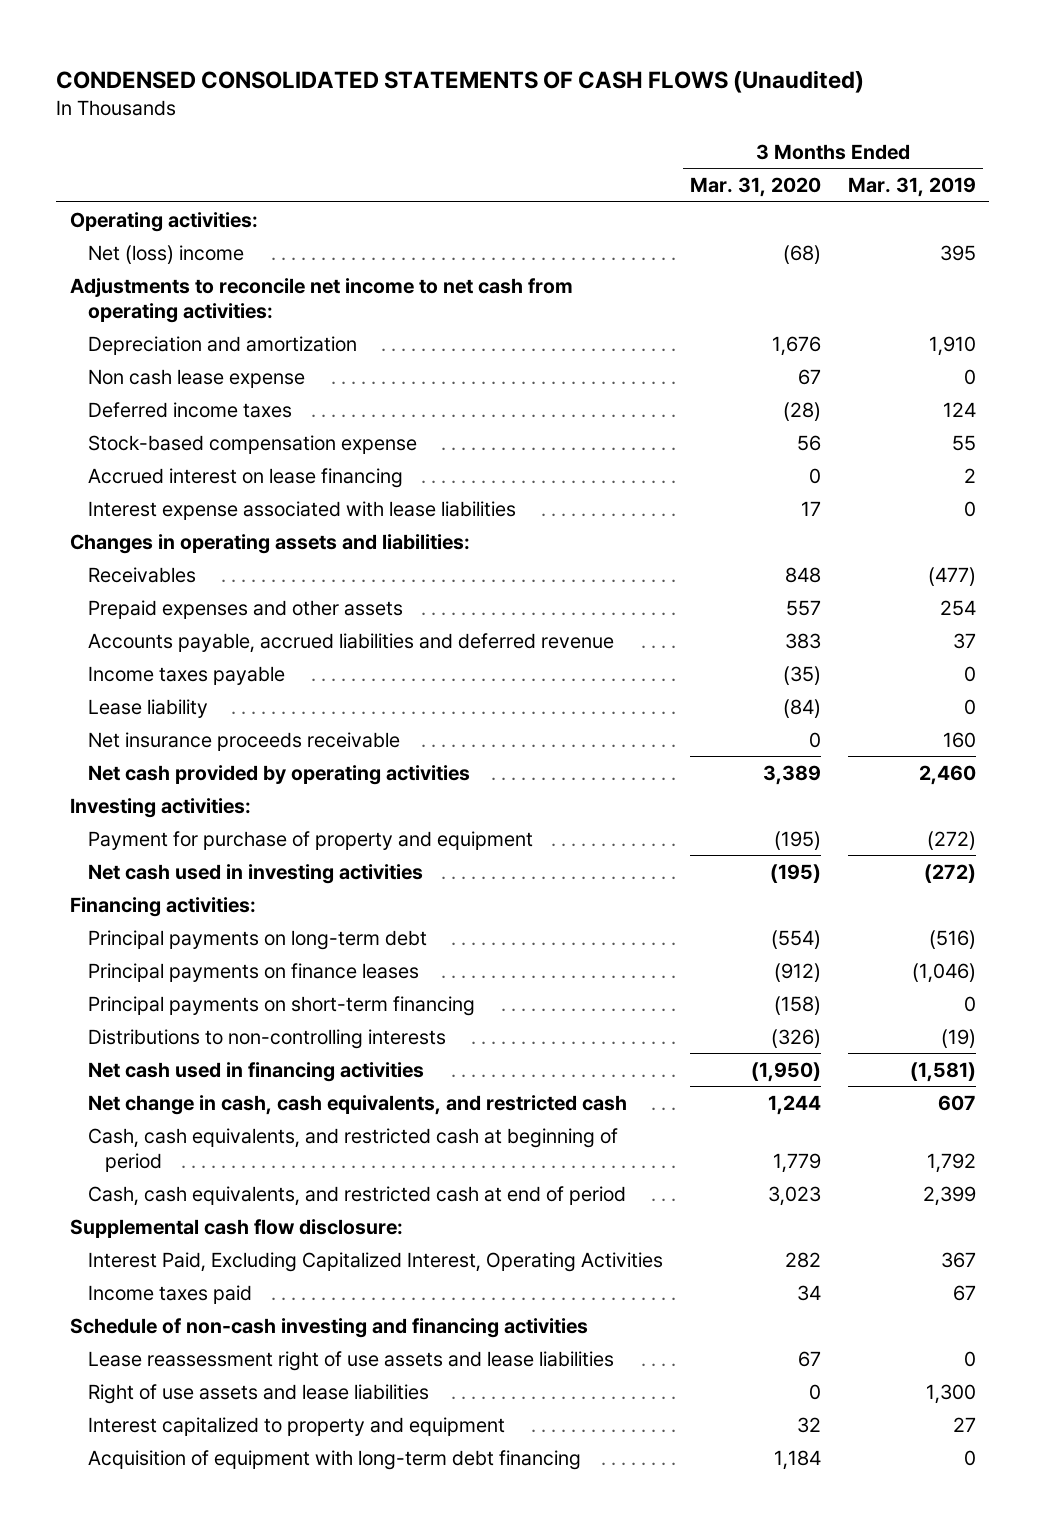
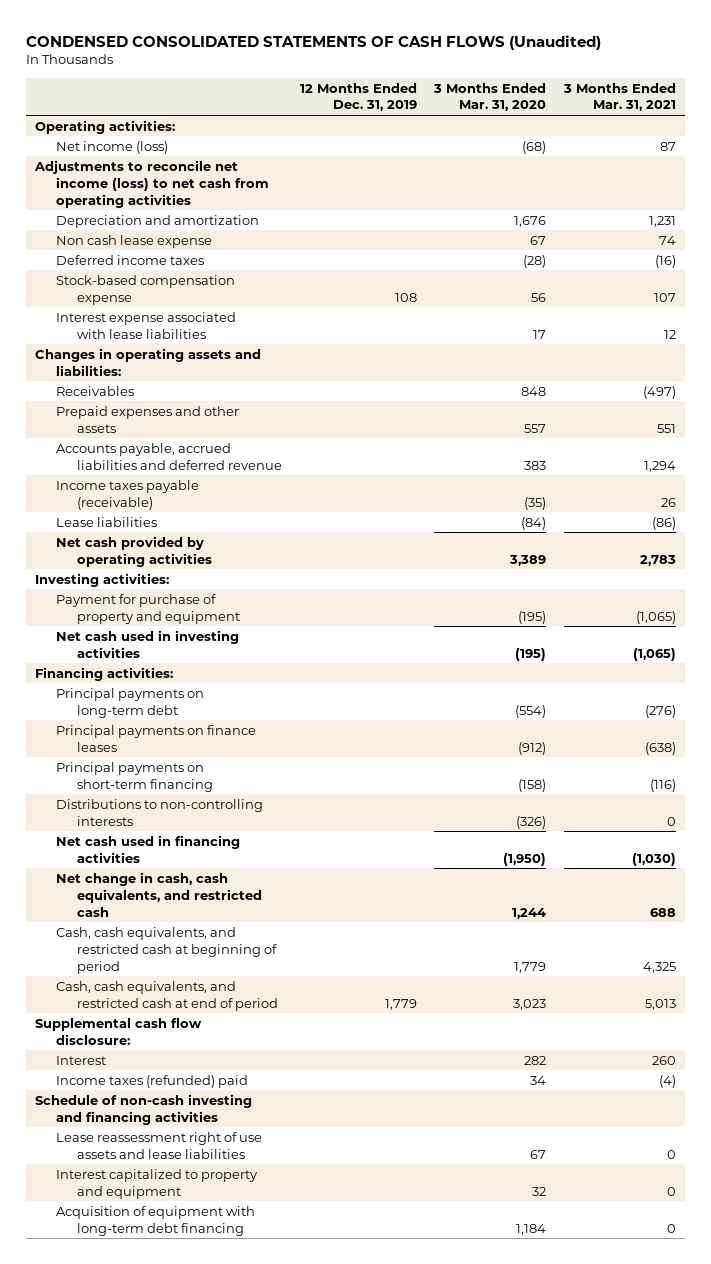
[847,177,976,198] Mar. 31, 2019 -> none
none -> [299,82,417,112] 12 Months Ended Dec. 31, 2019
none -> [562,82,676,112] 3 Months Ended Mar. 31, 2021
[87,244,244,264] Net (loss) income -> [55,140,168,154] Net income (loss)
[69,277,573,323] Adjustments to reconcile net income to net cash from operating activities: -> [33,159,269,208] Adjustments to reconcile net income (loss) to net cash from operating activities
[87,467,403,488] Accrued interest on lease financing -> none
[87,731,400,751] Net insurance proceeds receivable -> none
[87,665,285,685] Income taxes payable -> [55,479,199,510] Income taxes payable (receivable)
[87,698,208,718] Lease liability -> [55,516,157,527] Lease liabilities
[87,1251,663,1272] Interest Paid, Excluding Capitalized Interest, Operating Activities -> [55,1055,106,1065] Interest
[87,1284,252,1304] Income taxes paid -> [55,1074,248,1088] Income taxes (refunded) paid
[87,1383,429,1404] Right of use assets and lease liabilities -> none

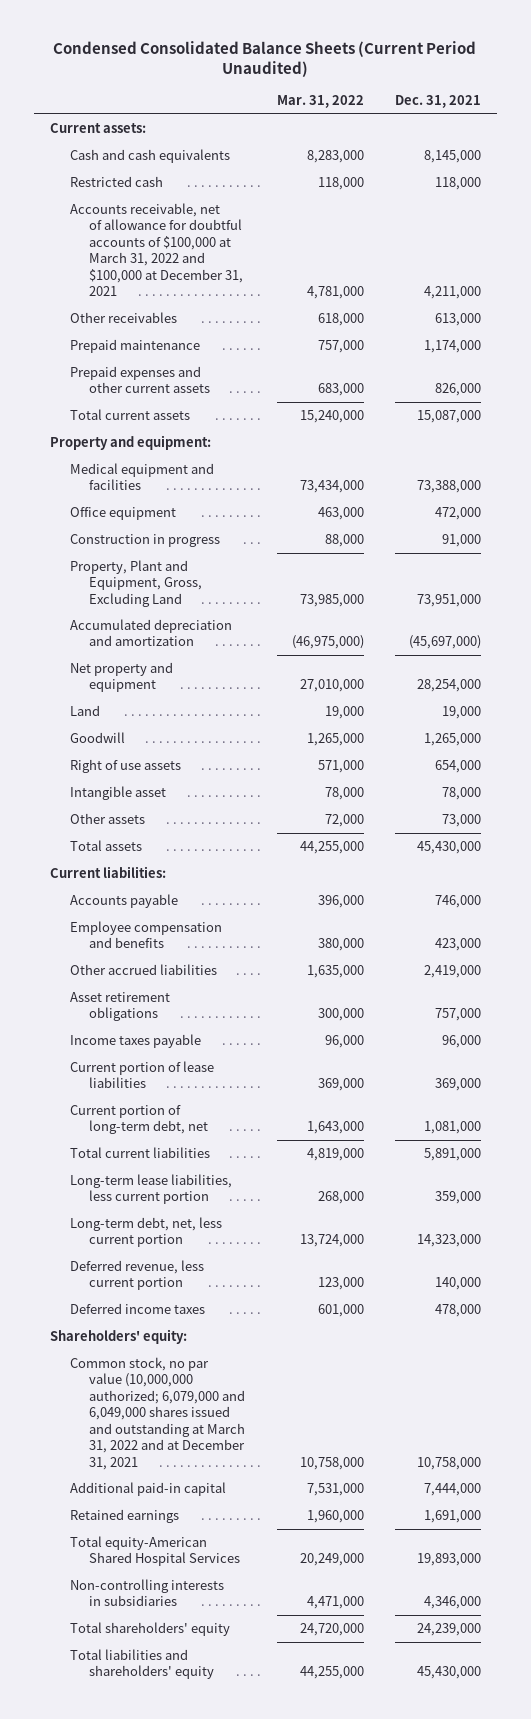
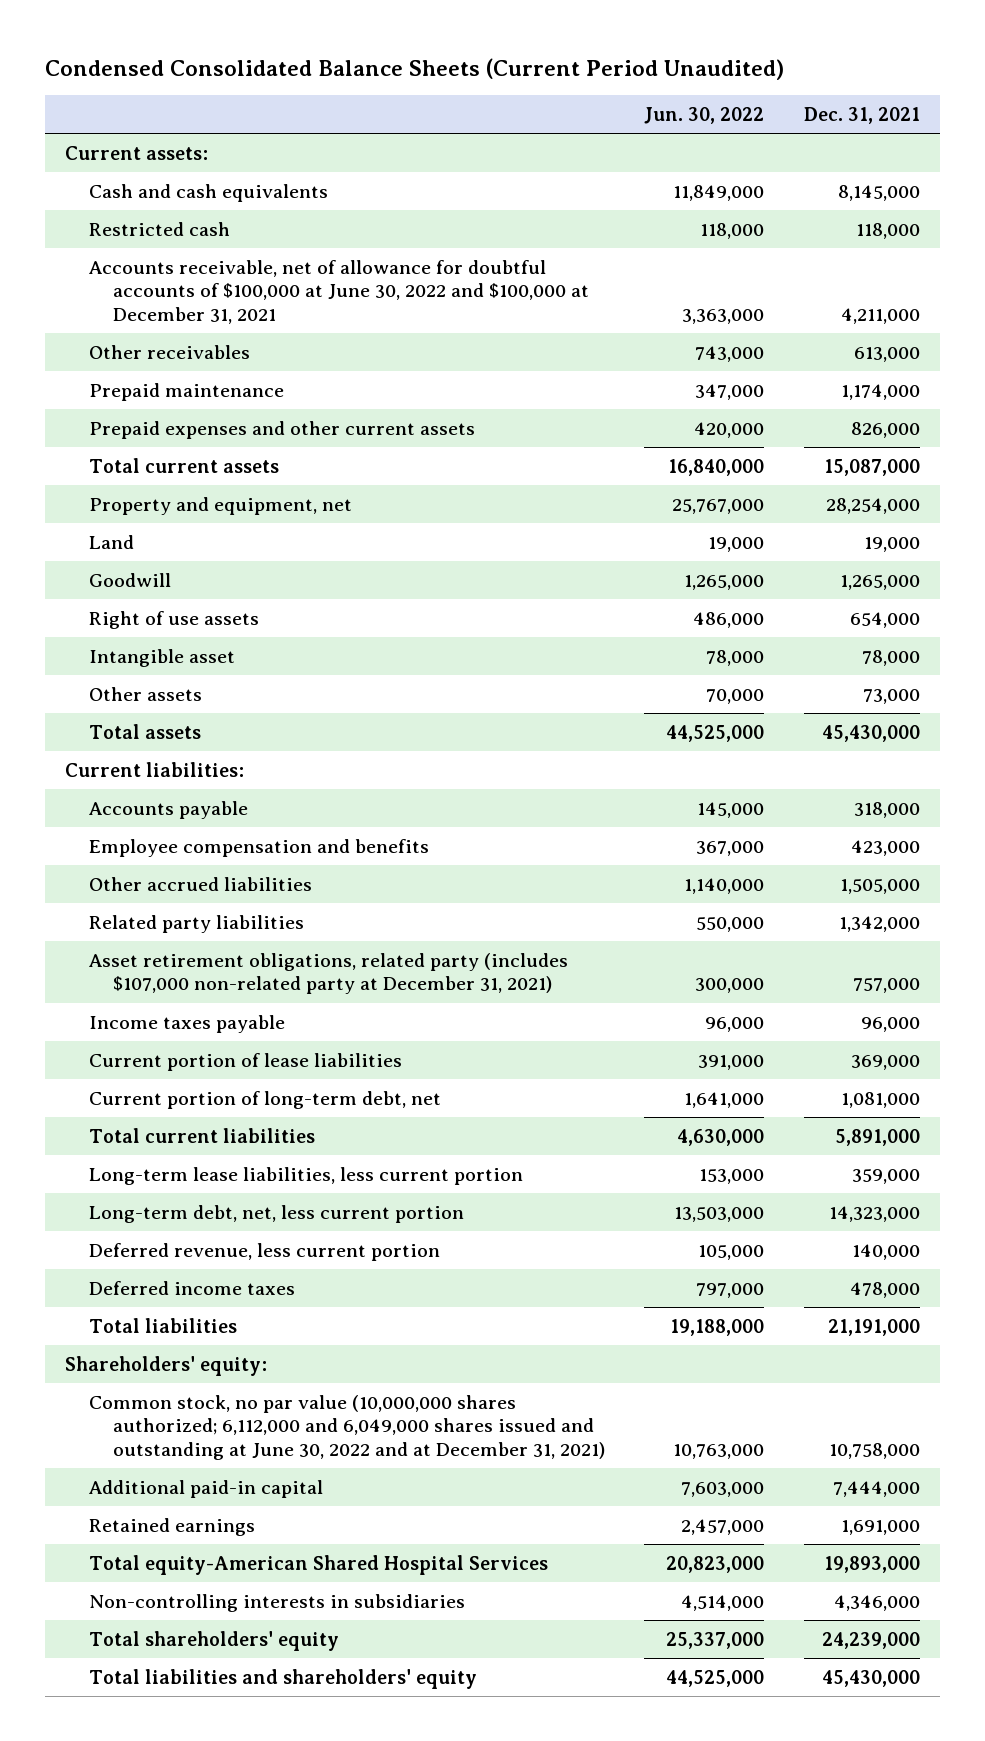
[276,95,364,109] Mar. 31, 2022 -> none
none -> [644,107,765,125] Jun. 30, 2022
[69,203,244,297] Accounts receivable, net of allowance for doubtful accounts of $100,000 at March 31, 2022 and $100,000 at December 31, 2021 -> [88,259,589,324] Accounts receivable, net of allowance for doubtful accounts of $100,000 at June 30, 2022 and $100,000 at December 31, 2021
[49,435,211,451] Property and equipment: -> none
[69,463,214,491] Medical equipment and facilities -> none
[69,507,176,521] Office equipment -> none
[69,534,220,548] Construction in progress -> none
[69,560,203,607] Property, Plant and Equipment, Gross, Excluding Land -> none
[69,619,232,647] Accumulated depreciation and amortization -> none
[69,662,173,693] Net property and equipment -> [88,496,352,515] Property and equipment, net
[435,895,482,909] 746,000 -> [853,801,920,818] 318,000
[424,965,482,979] 2,419,000 -> [839,878,920,894] 1,505,000
none -> [88,914,304,933] Related party liabilities
[69,992,170,1022] Asset retirement obligations -> [88,952,568,995] Asset retirement obligations, related party (includes $107,000 non-related party at December 31, 2021)
none -> [88,1317,237,1333] Total liabilities
[69,1357,246,1470] Common stock, no par value (10,000,000 authorized; 6,079,000 and 6,049,000 shares issued and outstanding at March 31, 2022 and at December 31, 2021 -> [88,1394,605,1460] Common stock, no par value (10,000,000 shares authorized; 6,112,000 and 6,049,000 shares issued and outstanding at June 30, 2022 and at December 31, 2021)

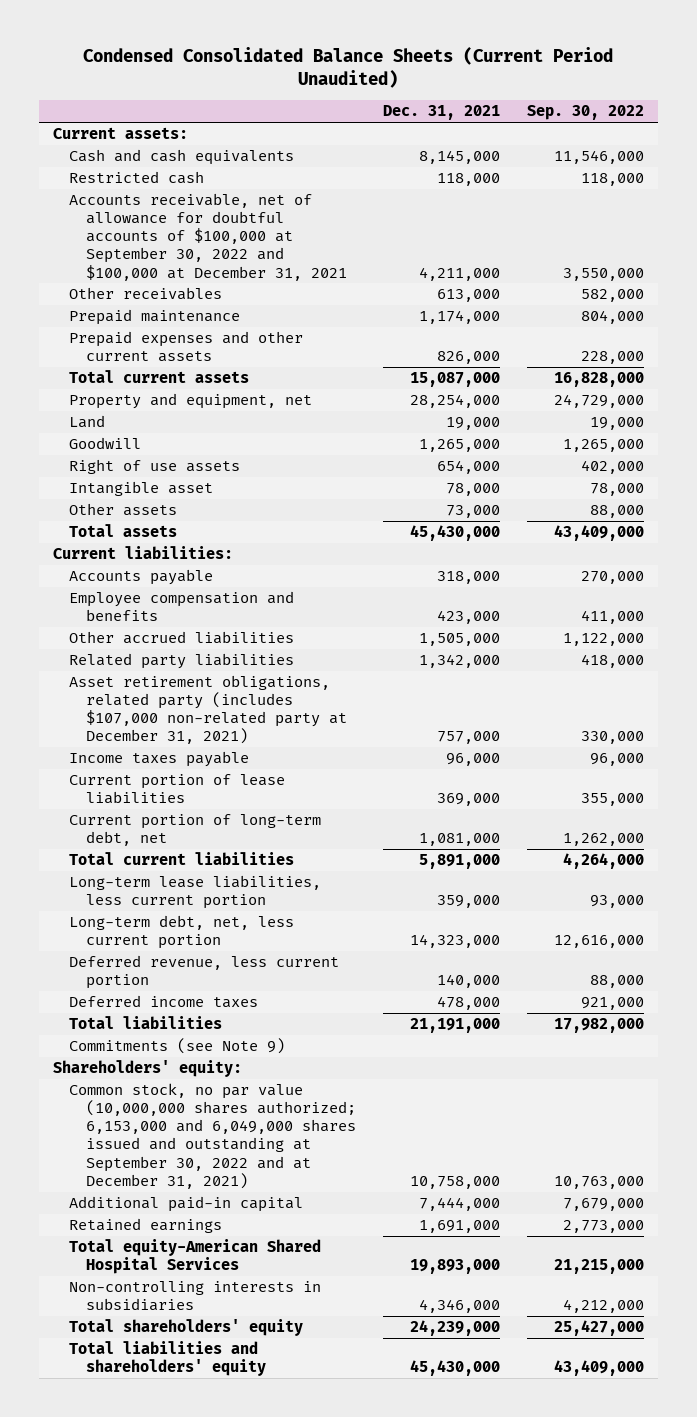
[644,107,765,125] Jun. 30, 2022 -> none
none -> [527,105,645,121] Sep. 30, 2022
[88,259,589,324] Accounts receivable, net of allowance for doubtful accounts of $100,000 at June 30, 2022 and $100,000 at December 31, 2021 -> [69,193,348,281] Accounts receivable, net of allowance for doubtful accounts of $100,000 at September 30, 2022 and $100,000 at December 31, 2021
none -> [69,1038,286,1055] Commitments (see Note 9)
[88,1394,605,1460] Common stock, no par value (10,000,000 shares authorized; 6,112,000 and 6,049,000 shares issued and outstanding at June 30, 2022 and at December 31, 2021) -> [69,1083,357,1189] Common stock, no par value (10,000,000 shares authorized; 6,153,000 and 6,049,000 shares issued and outstanding at September 30, 2022 and at December 31, 2021)

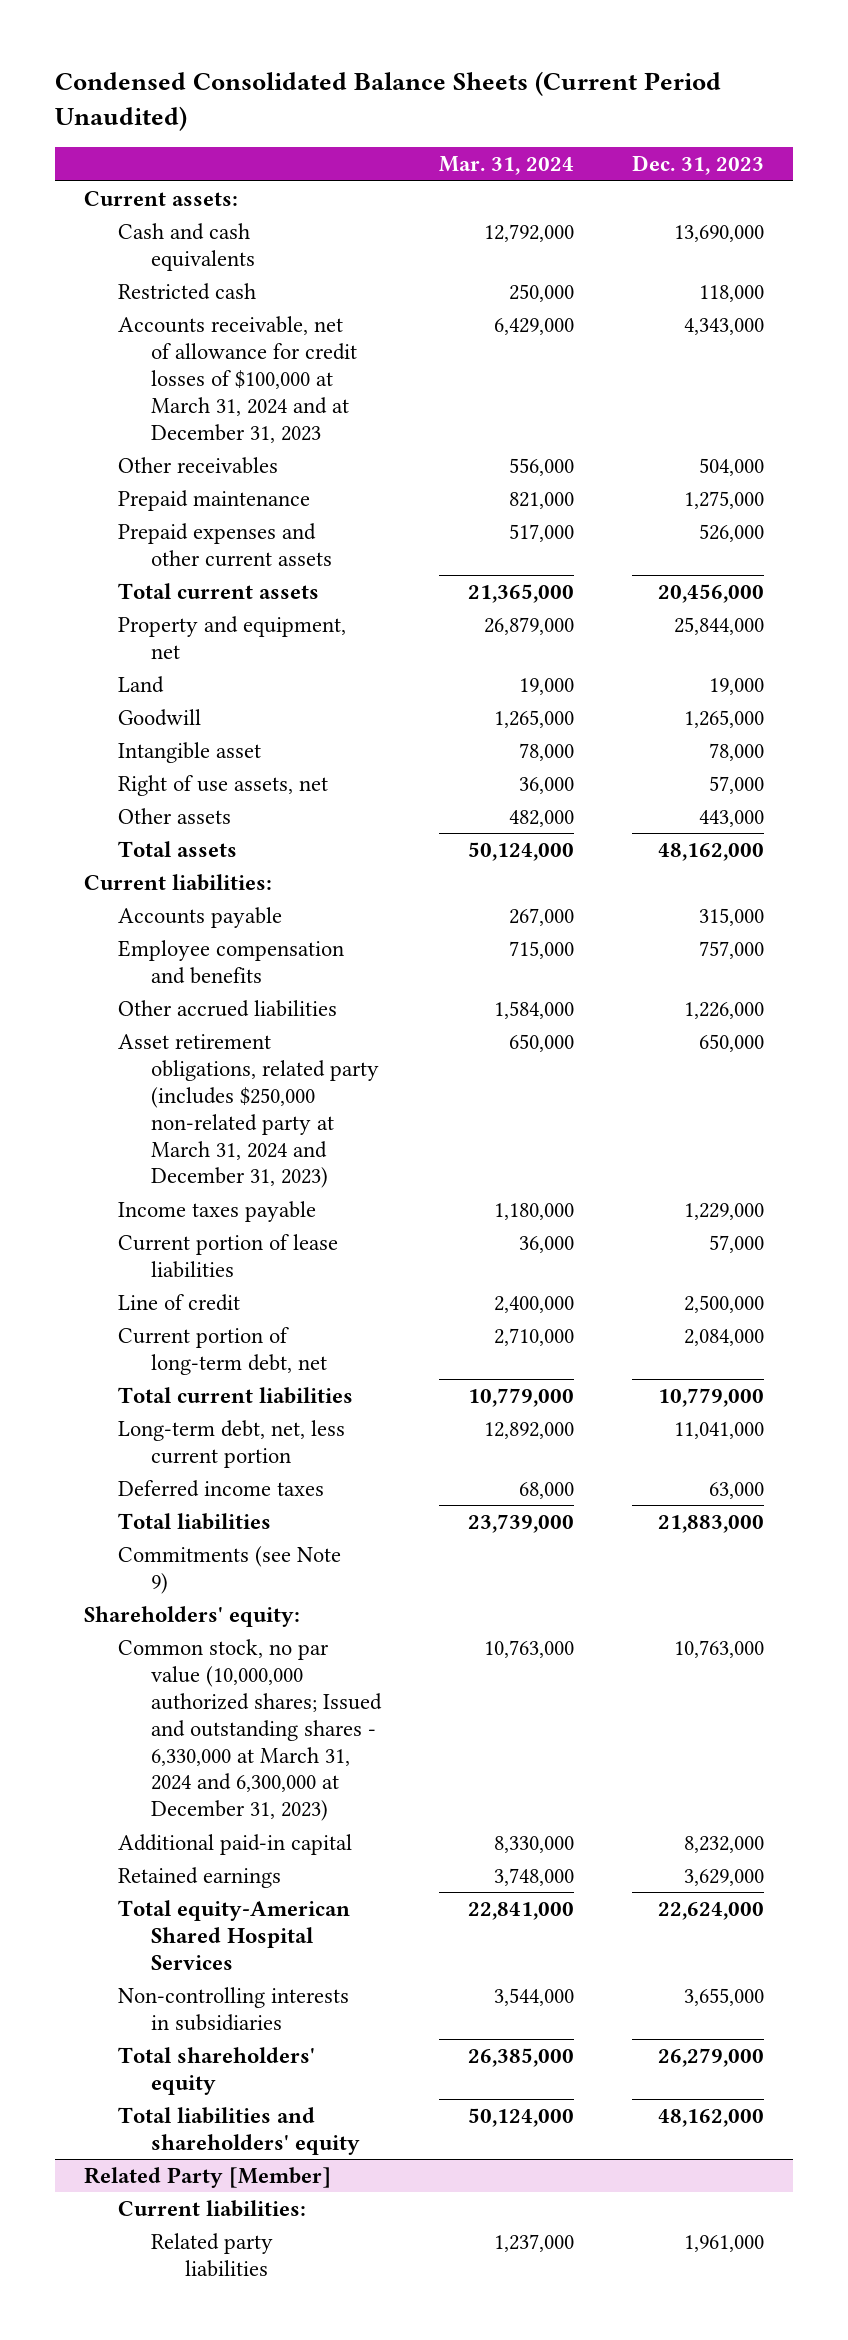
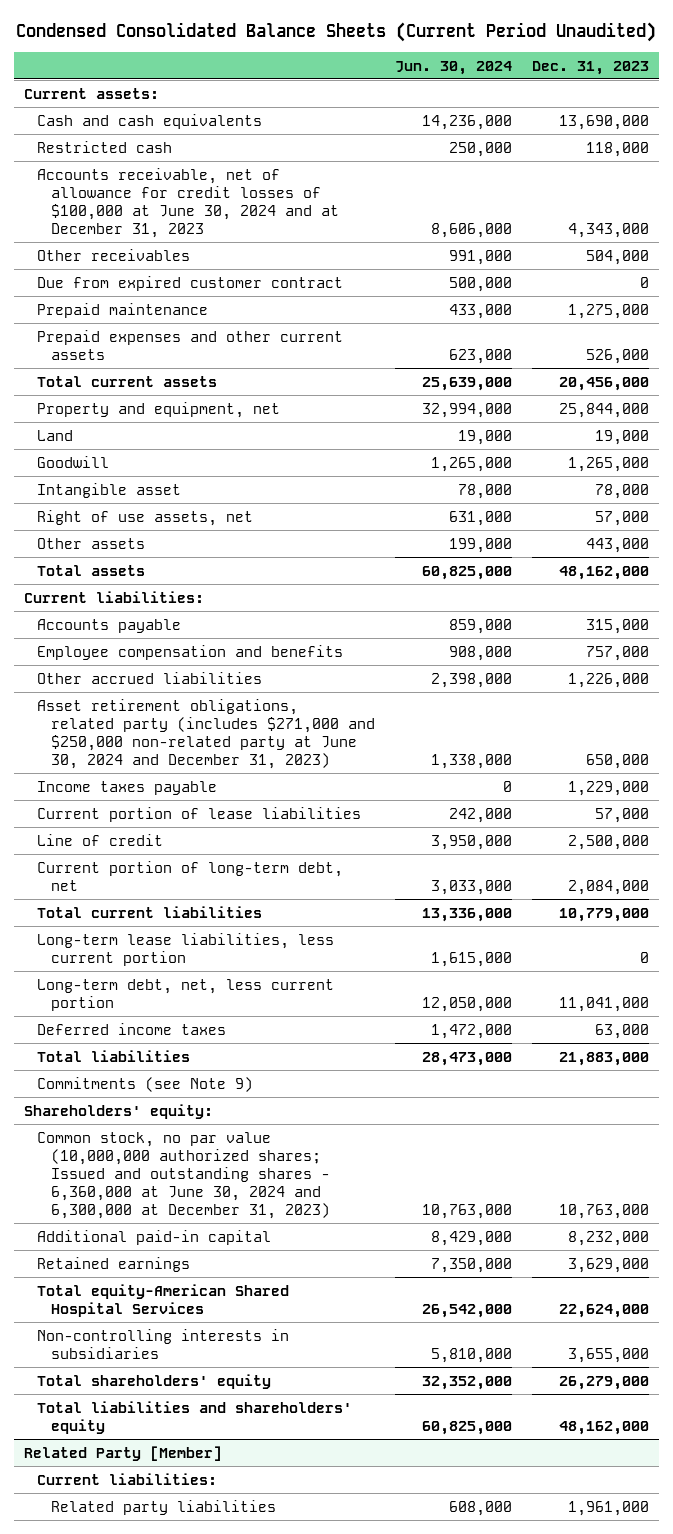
[439,156,575,176] Mar. 31, 2024 -> none
none -> [394,60,512,75] Jun. 30, 2024
[117,315,358,443] Accounts receivable, net of allowance for credit losses of $100,000 at March 31, 2024 and at December 31, 2023 -> [37,167,339,238] Accounts receivable, net of allowance for credit losses of $100,000 at June 30, 2024 and at December 31, 2023
none -> [37,275,344,291] Due from expired customer contract
[117,1033,380,1189] Asset retirement obligations, related party (includes $250,000 non-related party at March 31, 2024 and December 31, 2023) -> [37,698,375,769] Asset retirement obligations, related party (includes $271,000 and $250,000 non-related party at June 30, 2024 and December 31, 2023)
none -> [37,932,335,966] Long-term lease liabilities, less current portion
[117,1638,383,1822] Common stock, no par value (10,000,000 authorized shares; Issued and outstanding shares - 6,330,000 at March 31, 2024 and 6,300,000 at December 31, 2023) -> [37,1131,330,1219] Common stock, no par value (10,000,000 authorized shares; Issued and outstanding shares - 6,360,000 at June 30, 2024 and 6,300,000 at December 31, 2023)

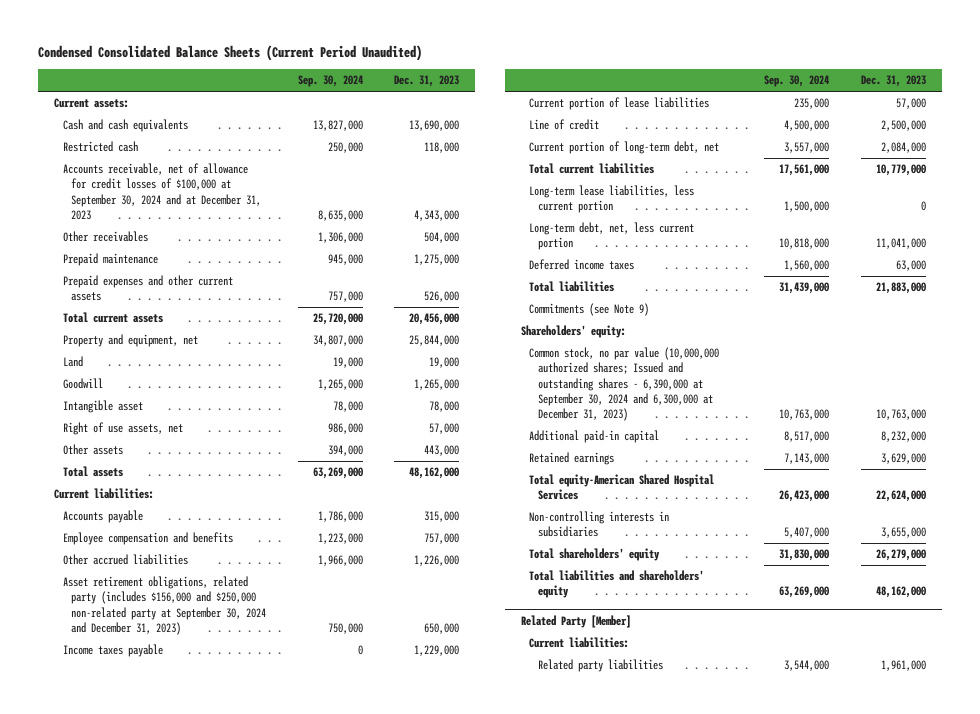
[394,60,512,75] Jun. 30, 2024 -> none
none -> [297,75,363,88] Sep. 30, 2024
[37,167,339,238] Accounts receivable, net of allowance for credit losses of $100,000 at June 30, 2024 and at December 31, 2023 -> [62,163,262,220] Accounts receivable, net of allowance for credit losses of $100,000 at September 30, 2024 and at December 31, 2023
[37,275,344,291] Due from expired customer contract -> none
[37,698,375,769] Asset retirement obligations, related party (includes $271,000 and $250,000 non-related party at June 30, 2024 and December 31, 2023) -> [62,576,267,635] Asset retirement obligations, related party (includes $156,000 and $250,000 non-related party at September 30, 2024 and December 31, 2023)
[37,1131,330,1219] Common stock, no par value (10,000,000 authorized shares; Issued and outstanding shares - 6,360,000 at June 30, 2024 and 6,300,000 at December 31, 2023) -> [529,347,720,421] Common stock, no par value (10,000,000 authorized shares; Issued and outstanding shares - 6,390,000 at September 30, 2024 and 6,300,000 at December 31, 2023)

